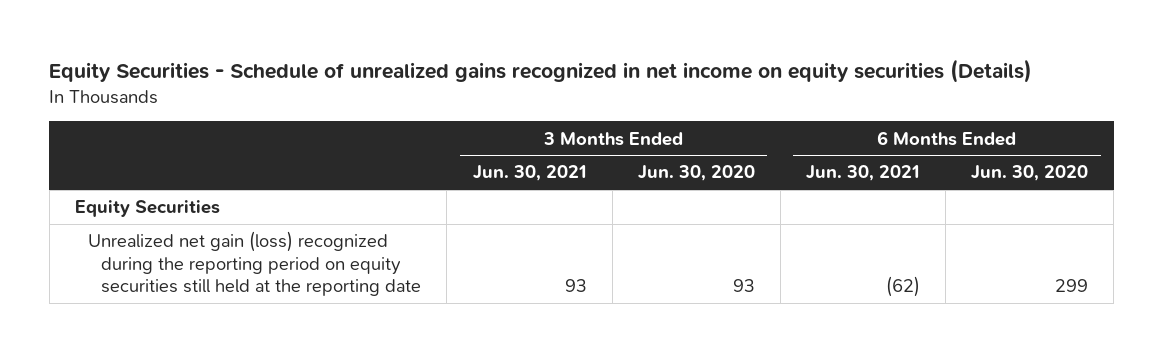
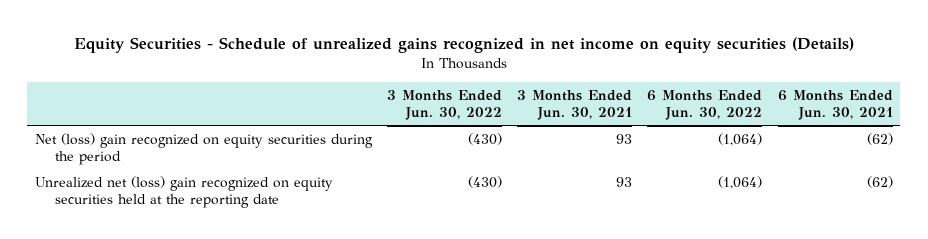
[637,165,755,182] Jun. 30, 2020 -> none
[971,165,1089,182] Jun. 30, 2020 -> none
none -> [387,90,503,121] 3 Months Ended Jun. 30, 2022
none -> [647,90,763,121] 6 Months Ended Jun. 30, 2022
[75,200,221,218] Equity Securities -> none
none -> [34,133,373,166] Net (loss) gain recognized on equity securities during the period
[88,231,422,297] Unrealized net gain (loss) recognized during the reporting period on equity securities still held at the reporting date -> [34,176,333,209] Unrealized net (loss) gain recognized on equity securities held at the reporting date

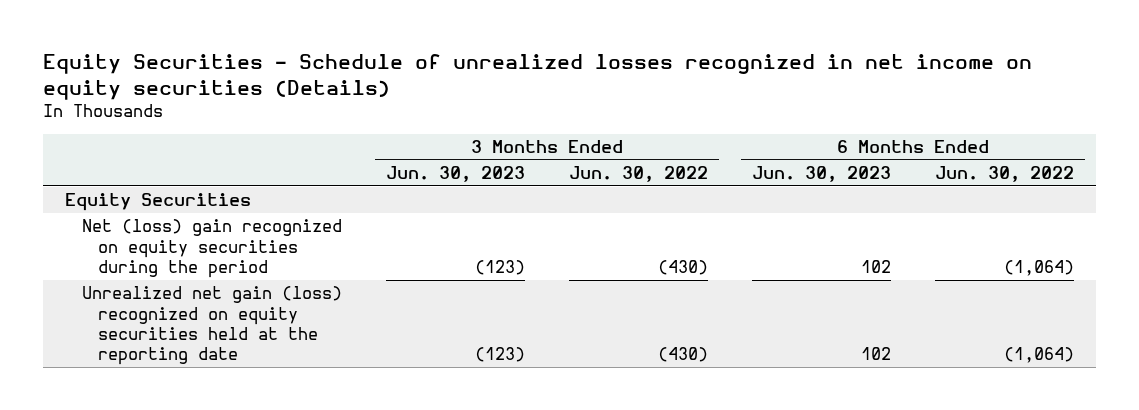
[73,36,854,53] Equity Securities - Schedule of unrealized gains recognized in net income on equity securities (Details) -> [42,53,1032,100] Equity Securities - Schedule of unrealized losses recognized in net income on equity securities (Details)
[517,90,633,121] 3 Months Ended Jun. 30, 2021 -> none
[777,90,893,121] 6 Months Ended Jun. 30, 2021 -> none
none -> [385,166,525,183] Jun. 30, 2023
none -> [751,166,891,183] Jun. 30, 2023
none -> [64,193,251,212] Equity Securities
[34,176,333,209] Unrealized net (loss) gain recognized on equity securities held at the reporting date -> [81,286,342,366] Unrealized net gain (loss) recognized on equity securities held at the reporting date

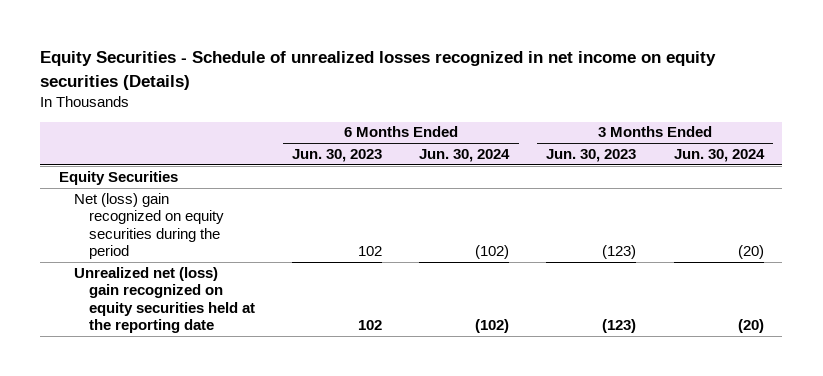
[568,166,708,183] Jun. 30, 2022 -> none
[934,166,1074,183] Jun. 30, 2022 -> none
none -> [419,149,511,163] Jun. 30, 2024
none -> [673,149,765,163] Jun. 30, 2024
[81,286,342,366] Unrealized net gain (loss) recognized on equity securities held at the reporting date -> [73,266,255,334] Unrealized net (loss) gain recognized on equity securities held at the reporting date

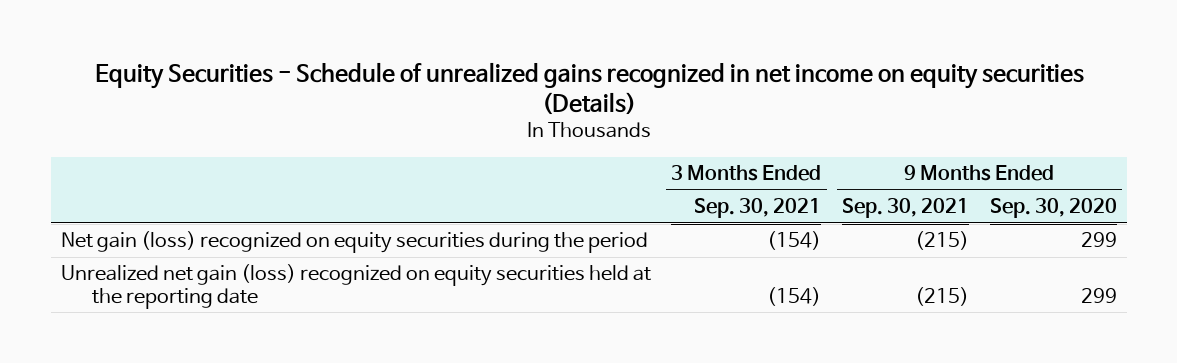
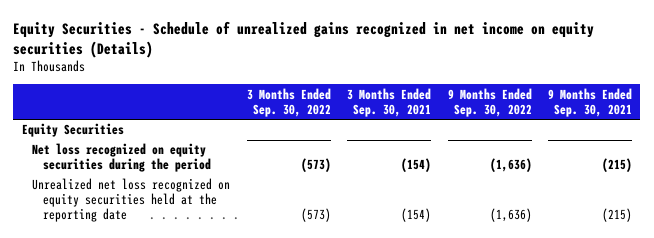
[989,198,1117,219] Sep. 30, 2020 -> none
none -> [246,87,331,117] 3 Months Ended Sep. 30, 2022
none -> [447,87,532,117] 9 Months Ended Sep. 30, 2022
none -> [21,123,124,138] Equity Securities
[60,231,648,254] Net gain (loss) recognized on equity securities during the period -> [32,143,212,173] Net loss recognized on equity securities during the period
[60,264,651,310] Unrealized net gain (loss) recognized on equity securities held at the reporting date -> [32,178,231,223] Unrealized net loss recognized on equity securities held at the reporting date

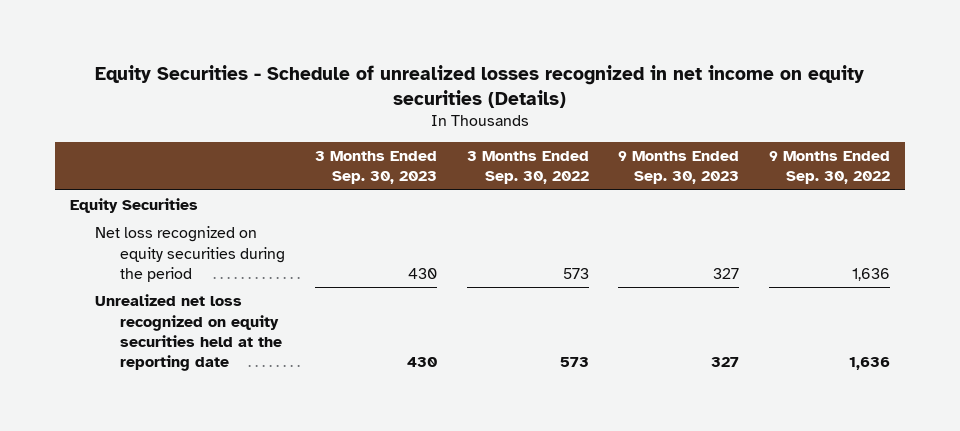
[13,20,595,58] Equity Securities - Schedule of unrealized gains recognized in net income on equity securities (Details) -> [95,64,865,108] Equity Securities - Schedule of unrealized losses recognized in net income on equity securities (Details)
[347,87,432,117] 3 Months Ended Sep. 30, 2021 -> none
[547,87,632,117] 9 Months Ended Sep. 30, 2021 -> none
none -> [314,151,437,185] 3 Months Ended Sep. 30, 2023
none -> [618,151,740,185] 9 Months Ended Sep. 30, 2023
[300,158,331,173] (573) -> [562,267,589,279] 573
[489,158,532,173] (1,636) -> [852,267,891,281] 1,636
[300,208,331,223] (573) -> [559,357,589,368] 573
[489,208,532,223] (1,636) -> [849,357,891,371] 1,636

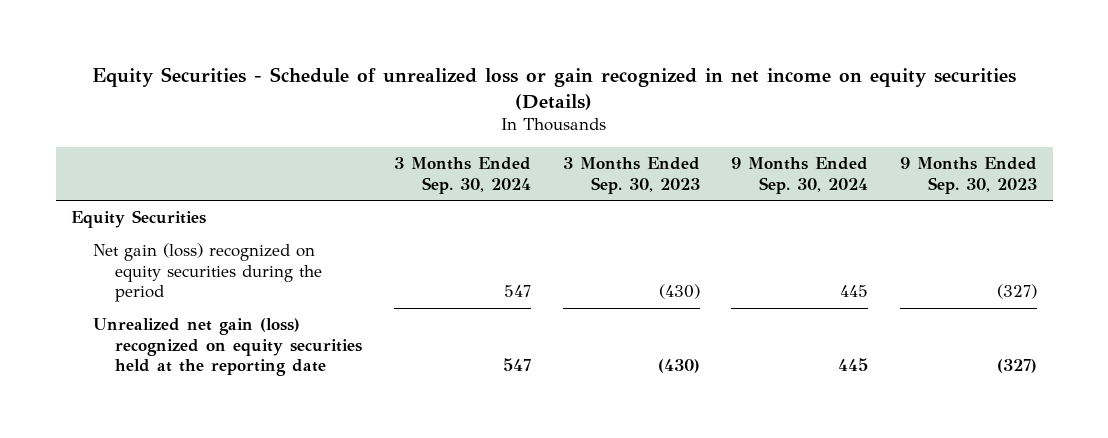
[95,64,865,108] Equity Securities - Schedule of unrealized losses recognized in net income on equity securities (Details) -> [92,66,1017,110] Equity Securities - Schedule of unrealized loss or gain recognized in net income on equity securities (Details)
[466,151,589,185] 3 Months Ended Sep. 30, 2022 -> none
[769,151,891,185] 9 Months Ended Sep. 30, 2022 -> none
none -> [394,157,532,194] 3 Months Ended Sep. 30, 2024
none -> [731,157,869,194] 9 Months Ended Sep. 30, 2024
[95,226,286,282] Net loss recognized on equity securities during the period -> [93,243,323,303] Net gain (loss) recognized on equity securities during the period
[407,267,437,279] 430 -> [658,284,700,300] (430)
[713,267,740,279] 327 -> [997,284,1038,300] (327)
[95,294,283,372] Unrealized net loss recognized on equity securities held at the reporting date -> [93,318,363,377] Unrealized net gain (loss) recognized on equity securities held at the reporting date
[406,357,437,368] 430 -> [657,359,700,374] (430)
[711,357,740,368] 327 -> [997,359,1038,374] (327)

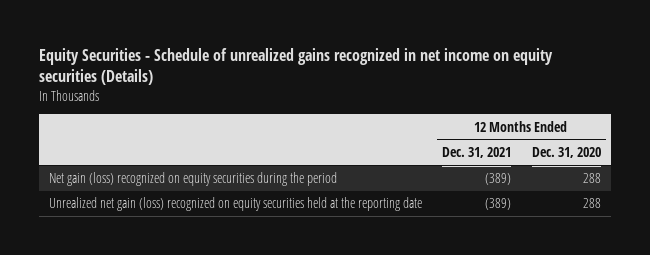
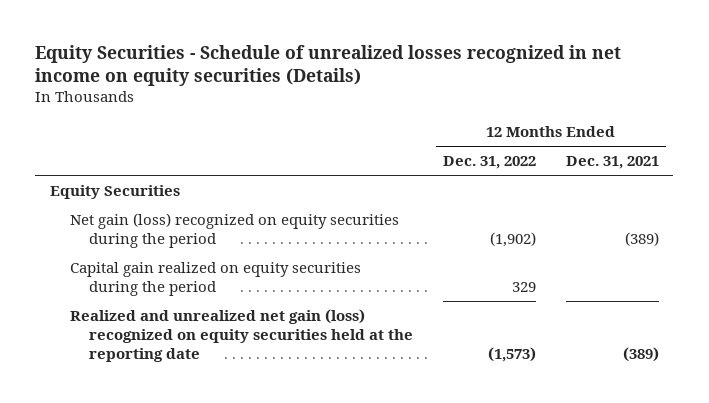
[39,47,554,86] Equity Securities - Schedule of unrealized gains recognized in net income on equity securities (Details) -> [35,44,622,87] Equity Securities - Schedule of unrealized losses recognized in net income on equity securities (Details)
[531,147,601,159] Dec. 31, 2020 -> none
none -> [443,156,537,170] Dec. 31, 2022
none -> [49,184,180,199] Equity Securities
none -> [69,261,361,297] Capital gain realized on equity securities during the period
[49,197,423,212] Unrealized net gain (loss) recognized on equity securities held at the reporting date -> [69,308,414,363] Realized and unrealized net gain (loss) recognized on equity securities held at the reporting date

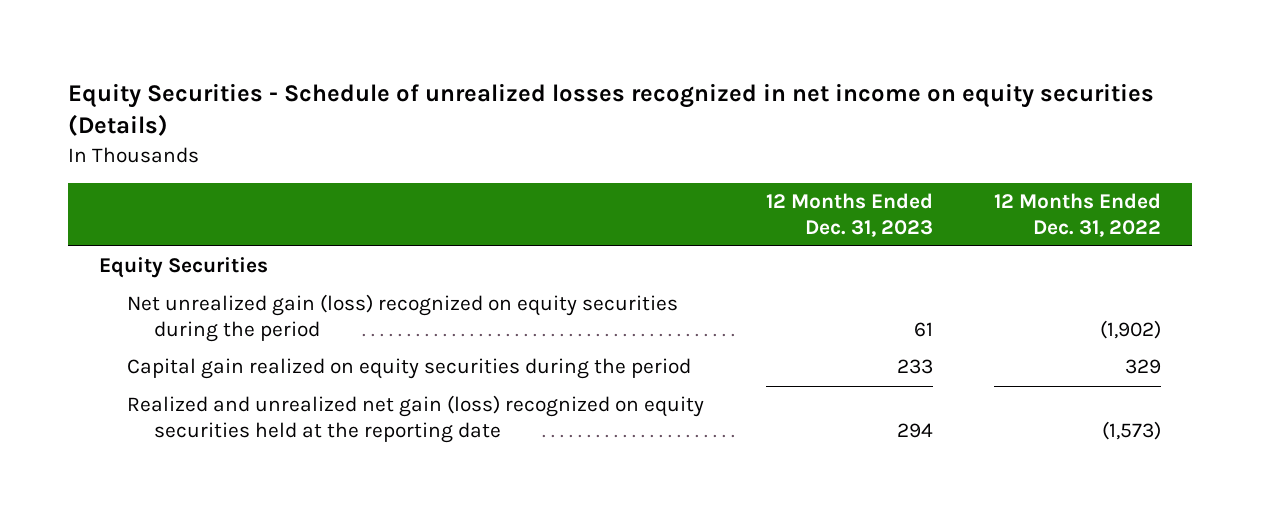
[565,156,659,170] Dec. 31, 2021 -> none
none -> [765,193,933,237] 12 Months Ended Dec. 31, 2023
[69,212,399,249] Net gain (loss) recognized on equity securities during the period -> [126,294,678,342] Net unrealized gain (loss) recognized on equity securities during the period

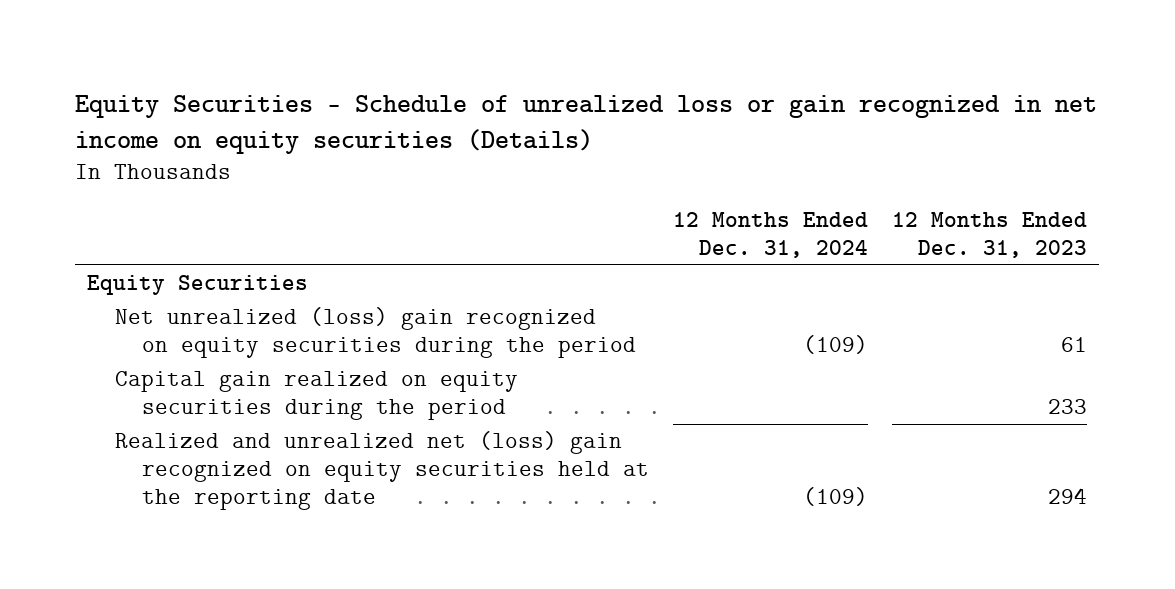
[68,82,1155,137] Equity Securities - Schedule of unrealized losses recognized in net income on equity securities (Details) -> [75,94,1098,154] Equity Securities - Schedule of unrealized loss or gain recognized in net income on equity securities (Details)
[994,193,1162,237] 12 Months Ended Dec. 31, 2022 -> none
none -> [673,211,869,258] 12 Months Ended Dec. 31, 2024
[126,294,678,342] Net unrealized gain (loss) recognized on equity securities during the period -> [114,307,637,359] Net unrealized (loss) gain recognized on equity securities during the period
[126,395,704,443] Realized and unrealized net gain (loss) recognized on equity securities held at the reporting date -> [114,431,650,511] Realized and unrealized net (loss) gain recognized on equity securities held at the reporting date

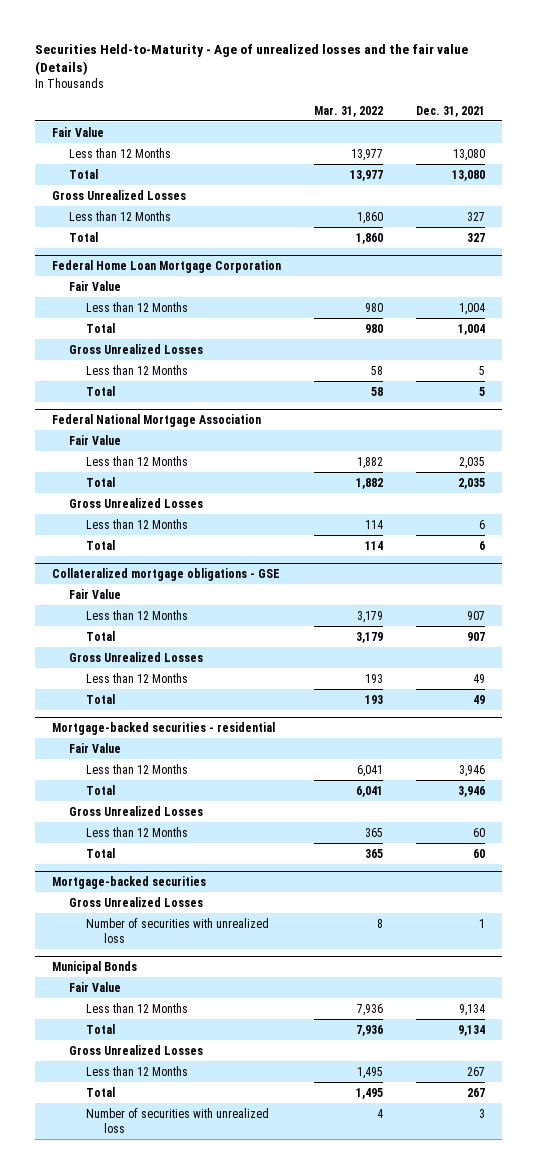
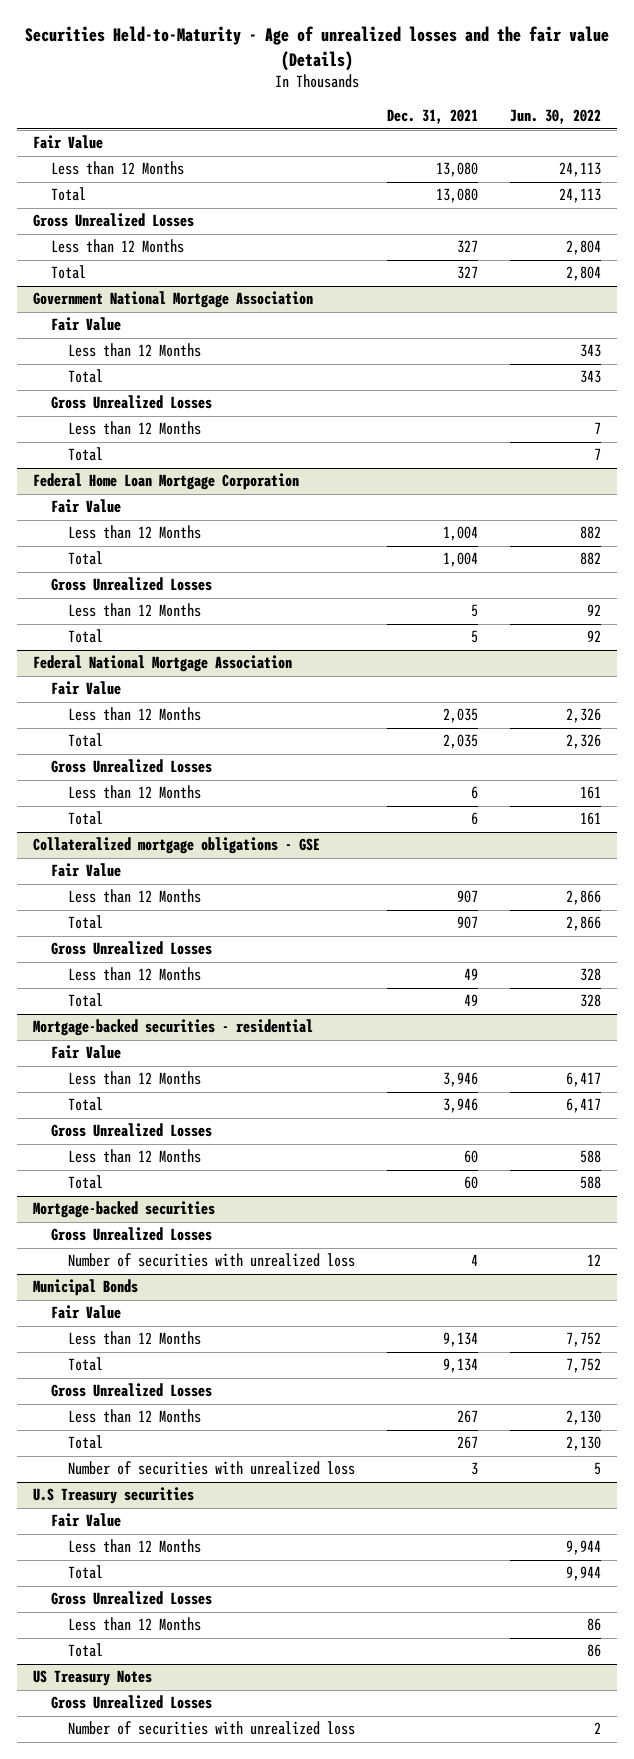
[313,105,383,117] Mar. 31, 2022 -> none
none -> [509,109,601,125] Jun. 30, 2022
none -> [32,291,313,309] Government National Mortgage Association
none -> [50,317,121,332] Fair Value
none -> [68,343,202,358] Less than 12 Months
none -> [68,369,104,384] Total
none -> [50,395,212,410] Gross Unrealized Losses
none -> [68,421,202,436] Less than 12 Months
none -> [68,447,104,462] Total
[479,918,486,928] 1 -> [471,1254,479,1267] 4
none -> [32,1487,194,1505] U.S Treasury securities
none -> [50,1513,121,1528] Fair Value
none -> [68,1539,202,1554] Less than 12 Months
none -> [68,1565,104,1580] Total
none -> [50,1591,212,1606] Gross Unrealized Losses
none -> [68,1617,202,1632] Less than 12 Months
none -> [68,1643,104,1658] Total
none -> [32,1670,152,1687] US Treasury Notes
none -> [50,1695,212,1710] Gross Unrealized Losses
none -> [68,1721,356,1736] Number of securities with unrealized loss

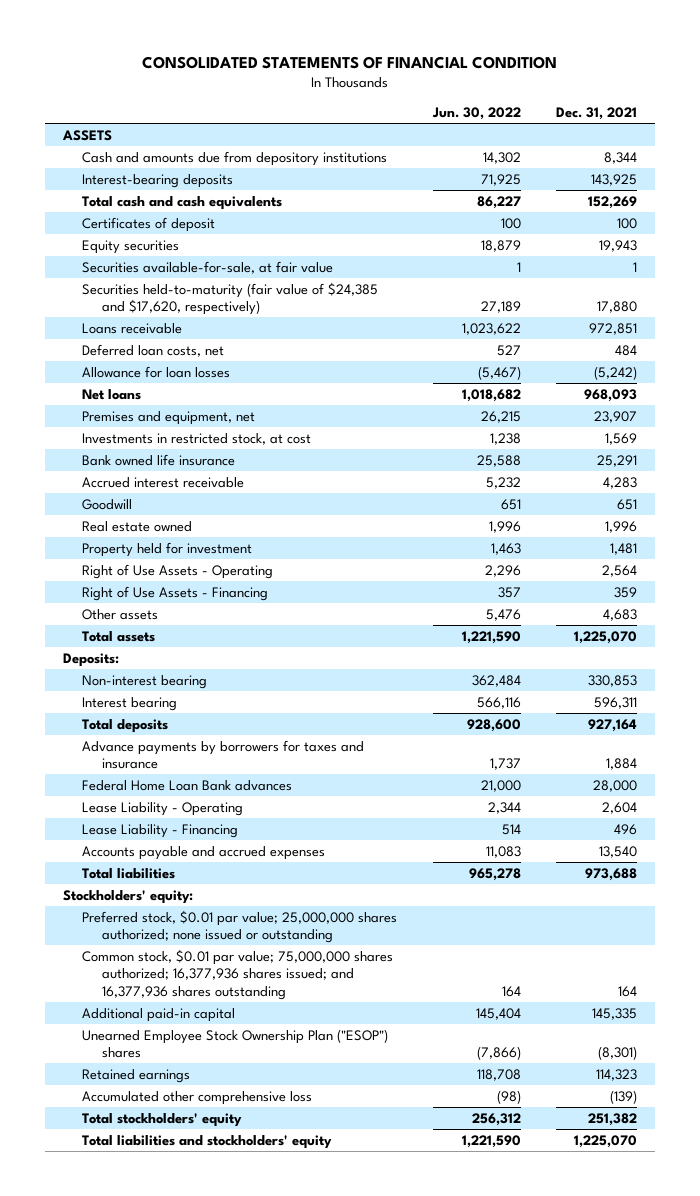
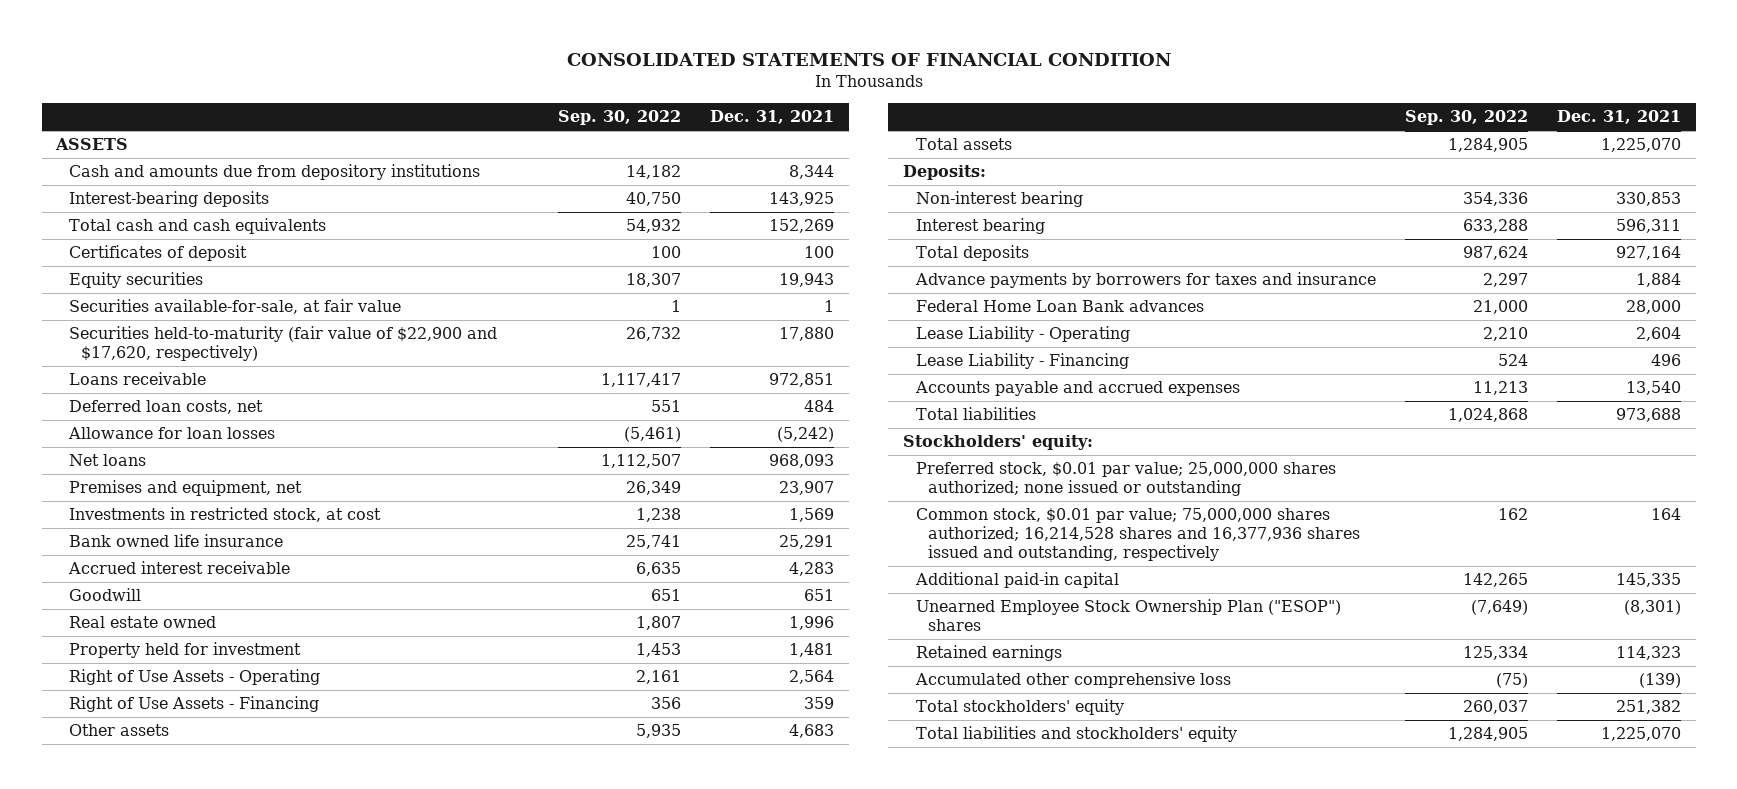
[431,107,521,121] Jun. 30, 2022 -> none
none -> [558,110,682,126] Sep. 30, 2022
[82,281,379,316] Securities held-to-maturity (fair value of $24,385 and $17,620, respectively) -> [68,326,497,362] Securities held-to-maturity (fair value of $22,900 and $17,620, respectively)
[82,948,394,1001] Common stock, $0.01 par value; 75,000,000 shares authorized; 16,377,936 shares issued; and 16,377,936 shares outstanding -> [915,508,1361,561] Common stock, $0.01 par value; 75,000,000 shares authorized; 16,214,528 shares and 16,377,936 shares issued and outstanding, respectively

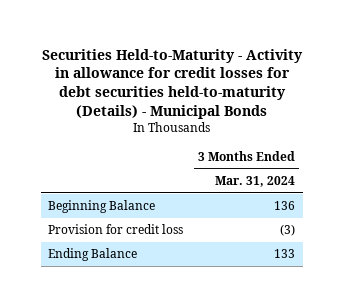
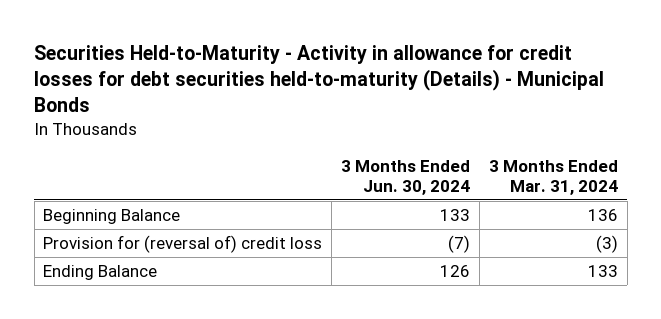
none -> [341,159,471,195] 3 Months Ended Jun. 30, 2024
[48,224,184,235] Provision for credit loss -> [43,235,323,254] Provision for (reversal of) credit loss

